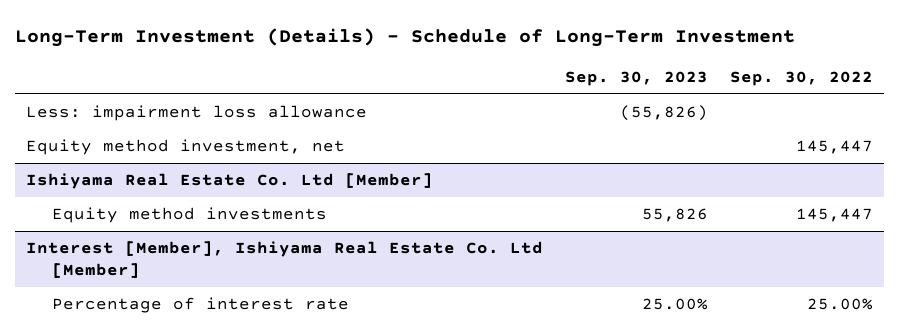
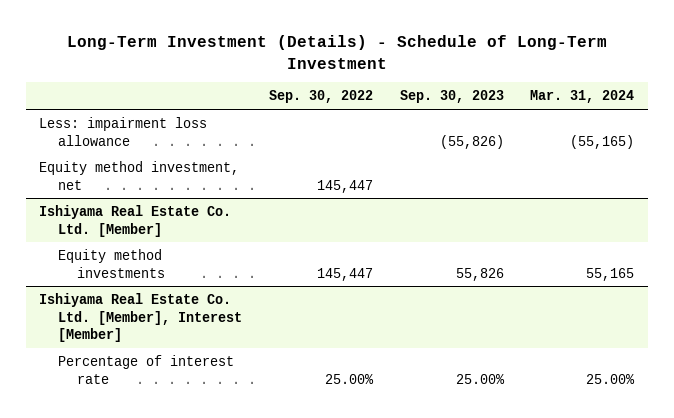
none -> [530,90,635,104] Mar. 31, 2024
[25,173,433,190] Ishiyama Real Estate Co. Ltd [Member] -> [39,204,232,237] Ishiyama Real Estate Co. Ltd. [Member]
[25,241,543,278] Interest [Member], Ishiyama Real Estate Co. Ltd [Member] -> [39,292,243,343] Ishiyama Real Estate Co. Ltd. [Member], Interest [Member]

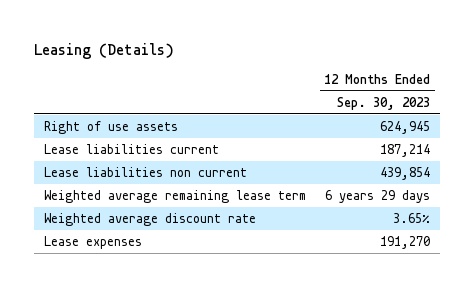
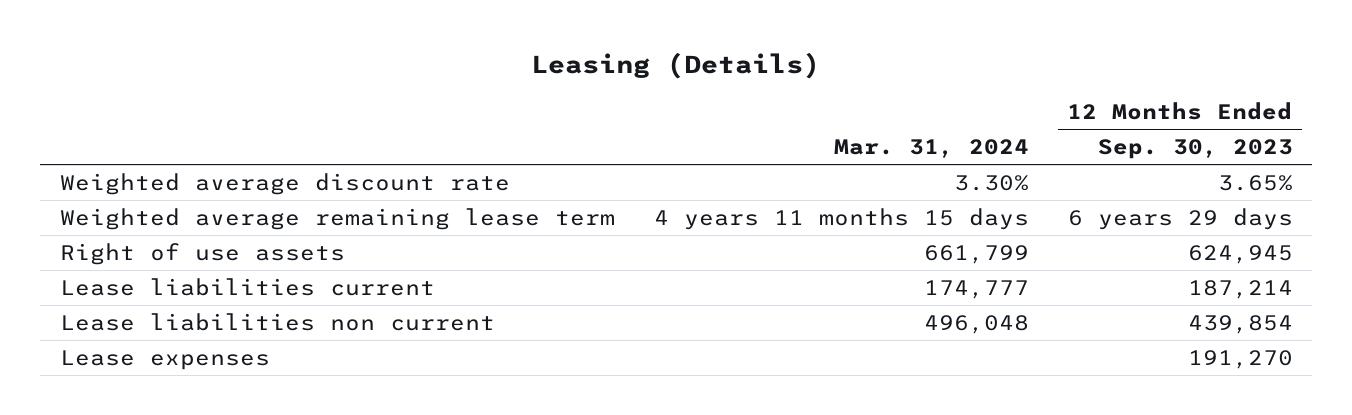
none -> [833,139,1029,159] Mar. 31, 2024
[43,213,256,227] Weighted average discount rate -> [59,172,510,195] Weighted average discount rate
[43,190,306,204] Weighted average remaining lease term -> [59,207,615,230] Weighted average remaining lease term

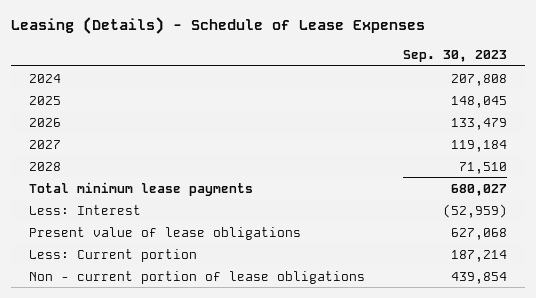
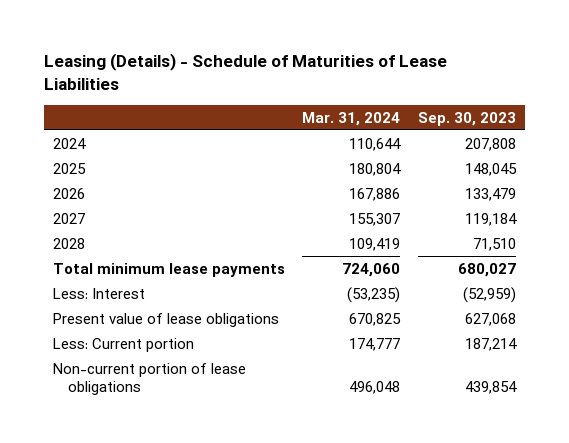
[10,17,425,35] Leasing (Details) - Schedule of Lease Expenses -> [44,53,448,91] Leasing (Details) - Schedule of Maturities of Lease Liabilities
none -> [302,111,401,126] Mar. 31, 2024
[29,270,366,284] Non - current portion of lease obligations -> [53,362,247,395] Non-current portion of lease obligations

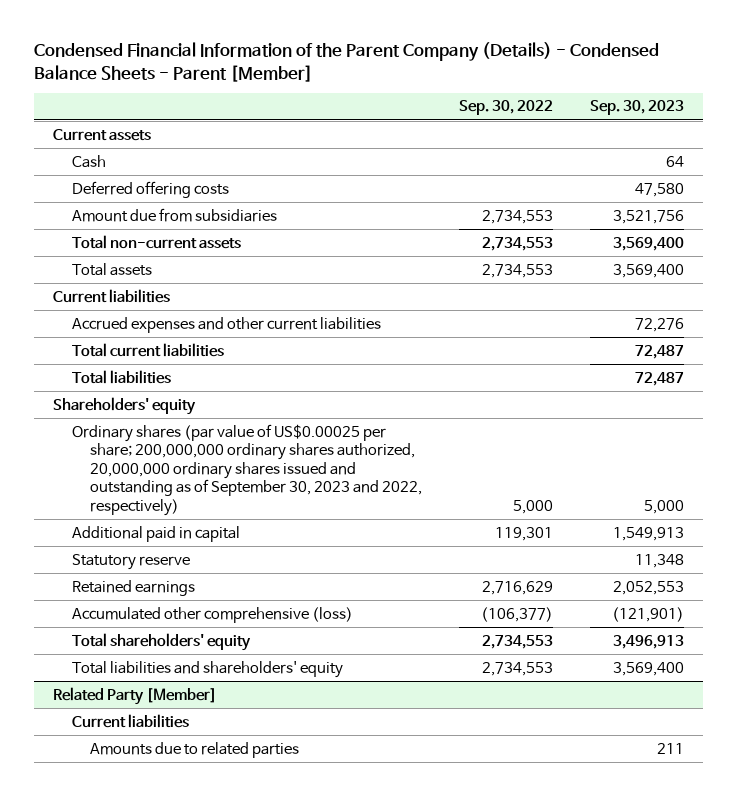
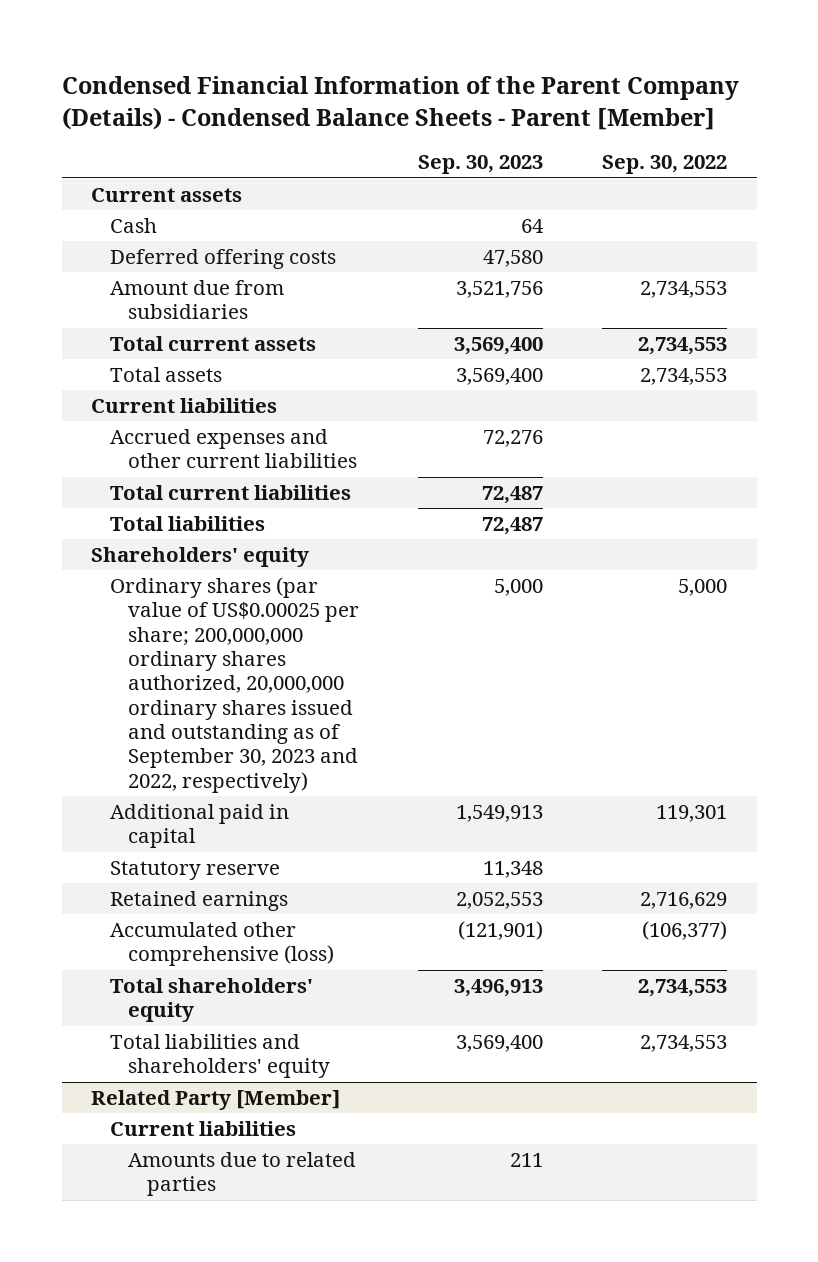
[71,234,241,249] Total non-current assets -> [109,336,316,352] Total current assets

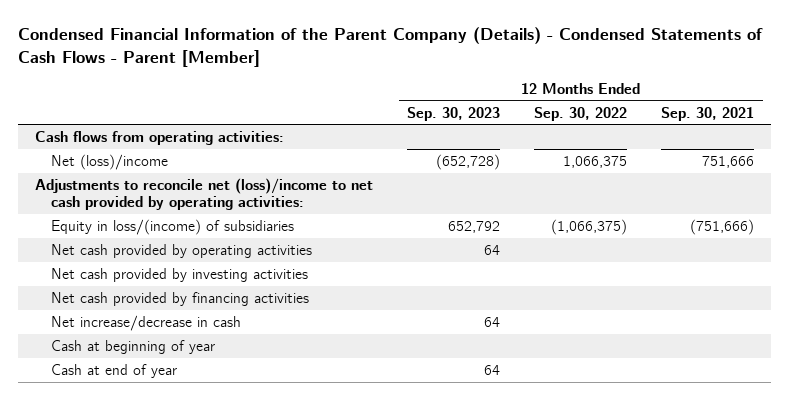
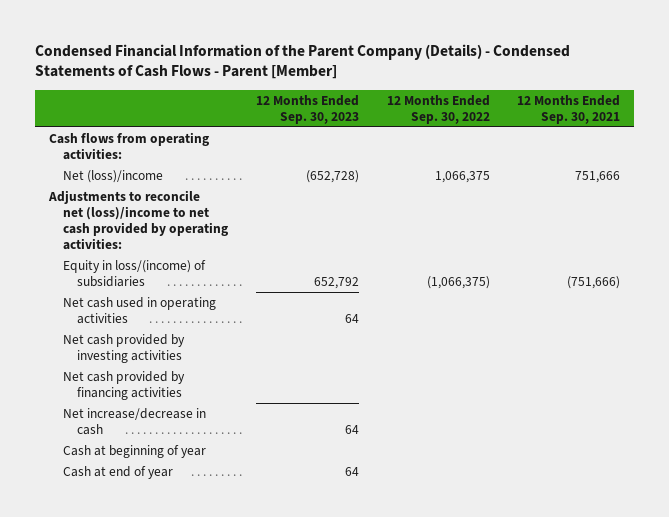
[51,243,313,258] Net cash provided by operating activities -> [62,296,216,324] Net cash used in operating activities

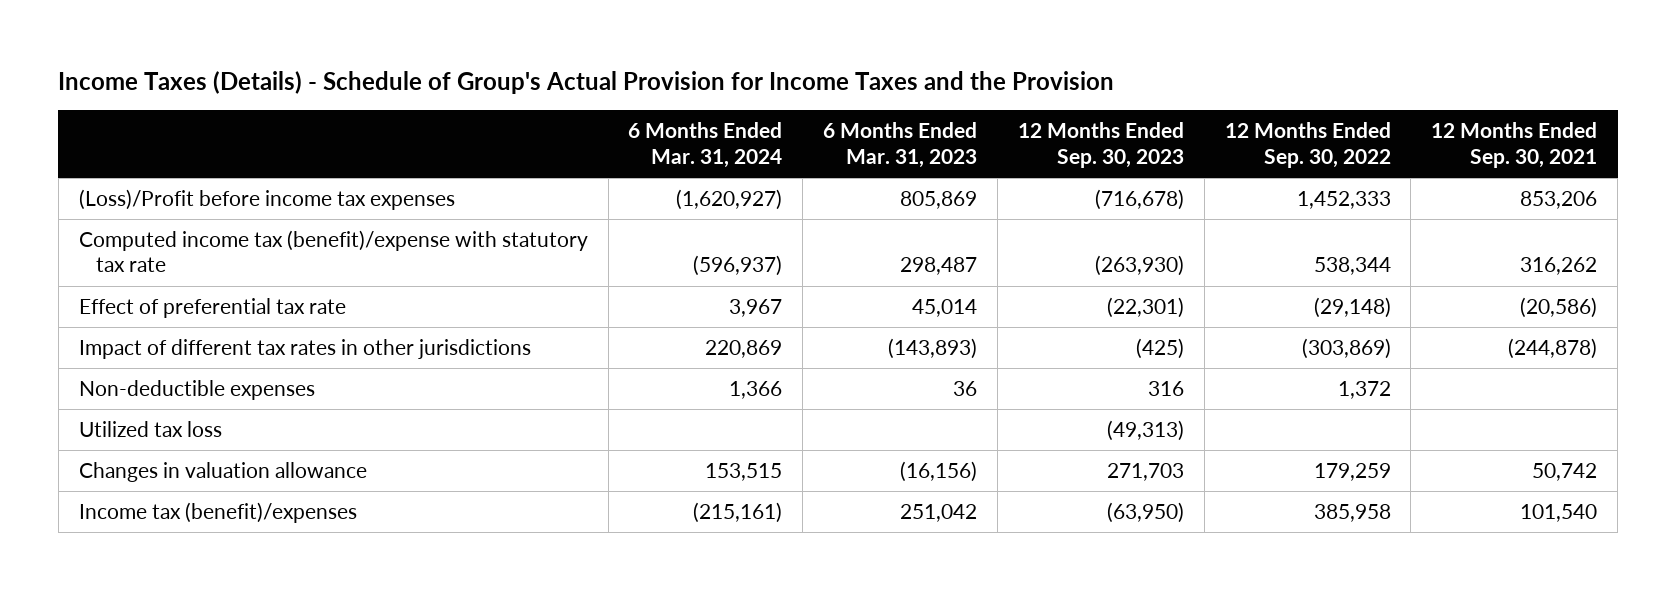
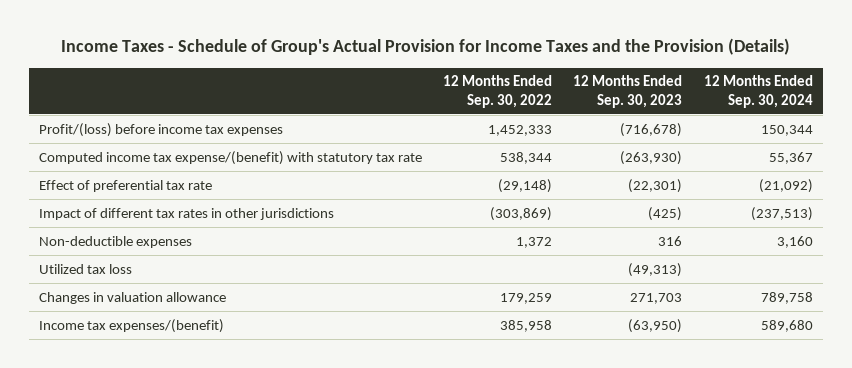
[58,71,1115,95] Income Taxes (Details) - Schedule of Group's Actual Provision for Income Taxes and the Provision -> [60,38,790,56] Income Taxes - Schedule of Group's Actual Provision for Income Taxes and the Provision (Details)
[628,122,783,168] 6 Months Ended Mar. 31, 2024 -> none
[823,122,978,168] 6 Months Ended Mar. 31, 2023 -> none
[1431,122,1598,168] 12 Months Ended Sep. 30, 2021 -> none
none -> [703,75,813,108] 12 Months Ended Sep. 30, 2024
[78,188,455,210] (Loss)/Profit before income tax expenses -> [39,122,284,137] Profit/(loss) before income tax expenses
[78,229,588,273] Computed income tax (benefit)/expense with statutory tax rate -> [39,150,423,165] Computed income tax expense/(benefit) with statutory tax rate
[78,501,357,523] Income tax (benefit)/expenses -> [39,318,225,333] Income tax expenses/(benefit)

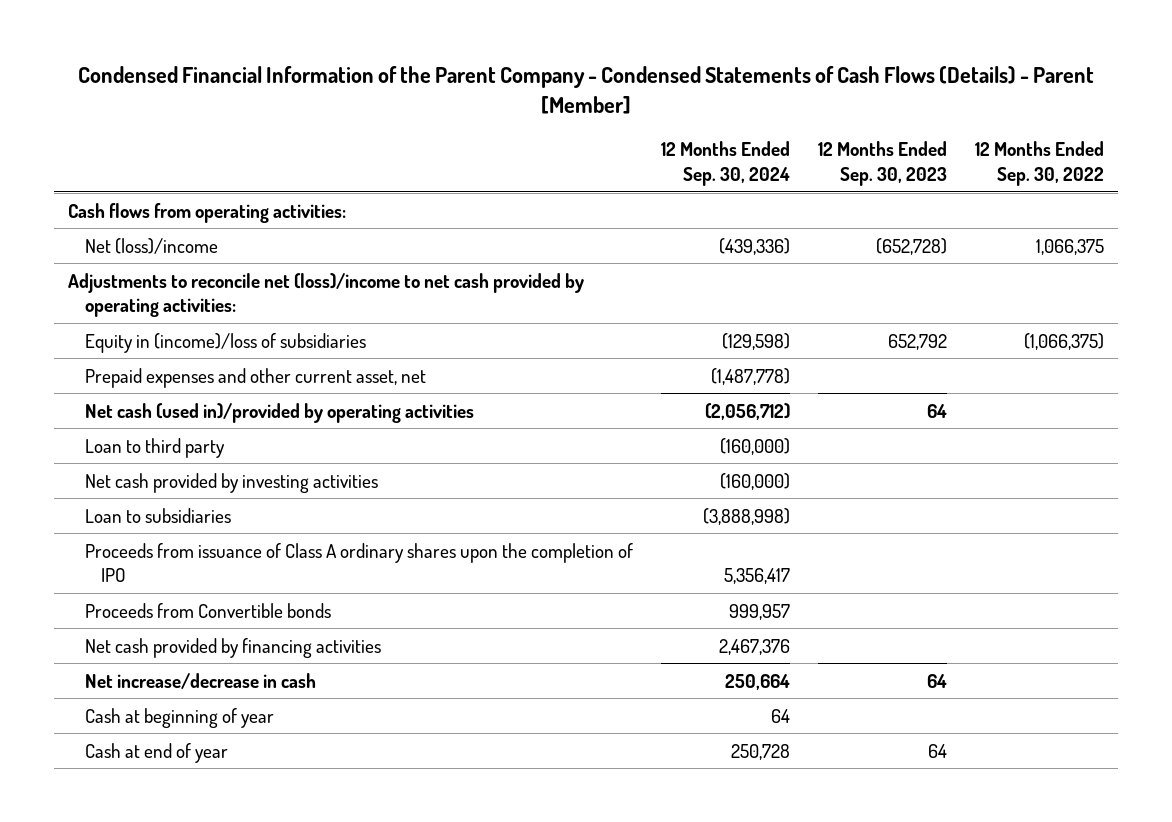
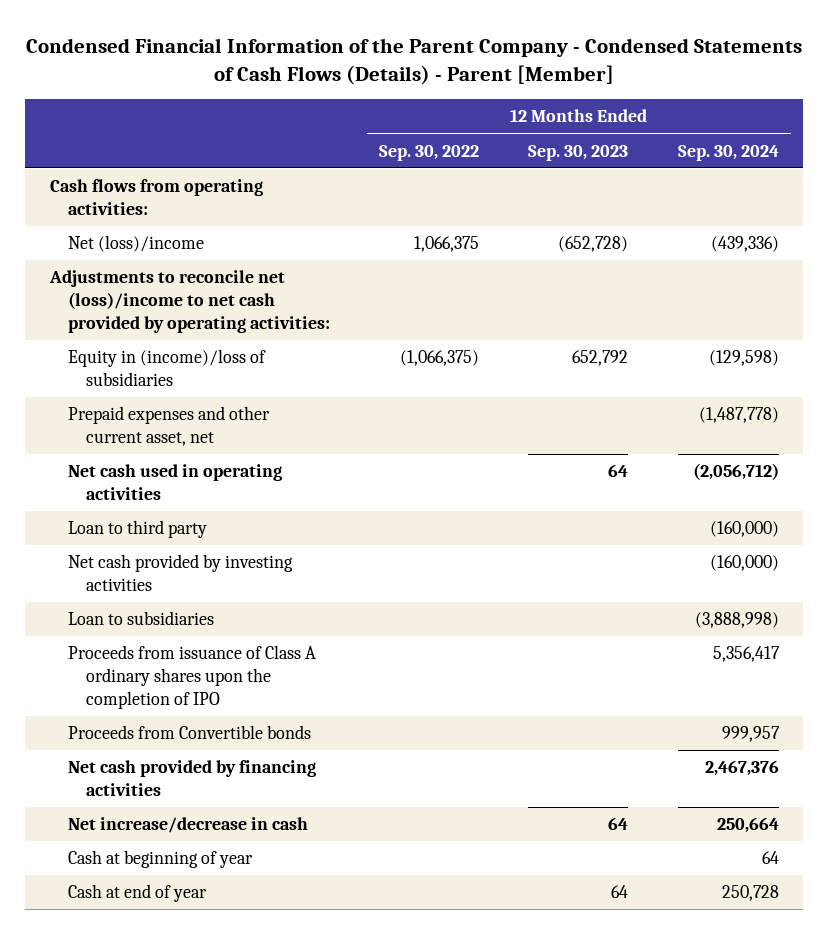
[84,402,474,423] Net cash (used in)/provided by operating activities -> [67,464,282,501] Net cash used in operating activities

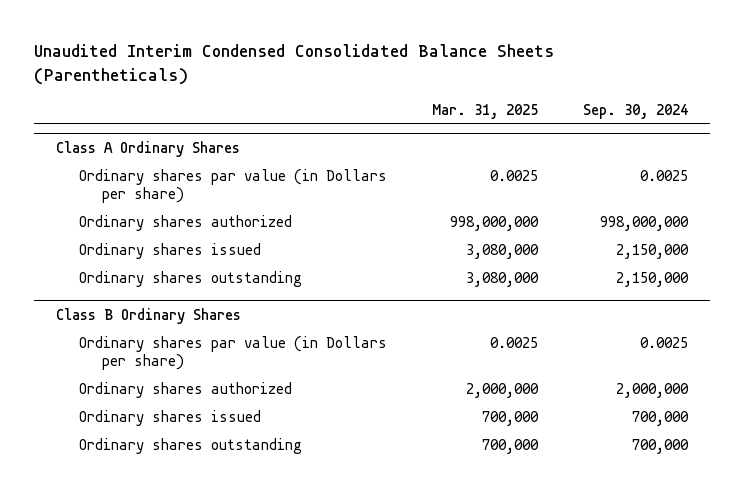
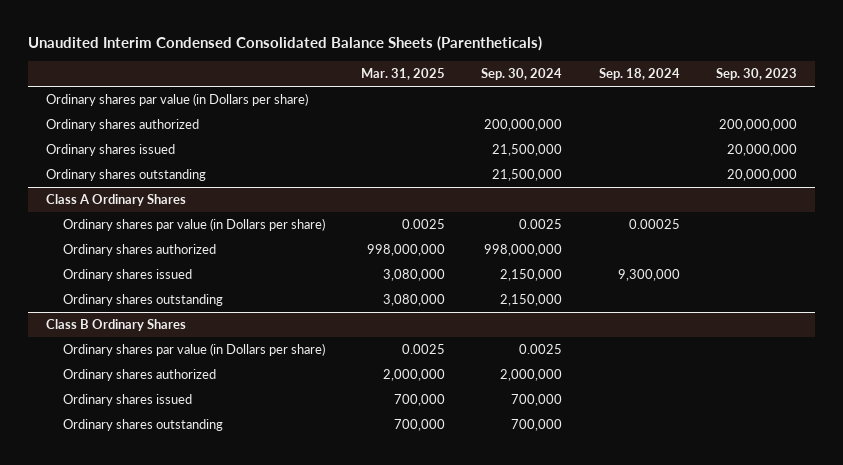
none -> [598,68,680,81] Sep. 18, 2024
none -> [715,68,797,81] Sep. 30, 2023
none -> [46,93,309,107] Ordinary shares par value (in Dollars per share)
none -> [46,119,200,132] Ordinary shares authorized
none -> [46,144,176,157] Ordinary shares issued
none -> [46,169,207,182] Ordinary shares outstanding

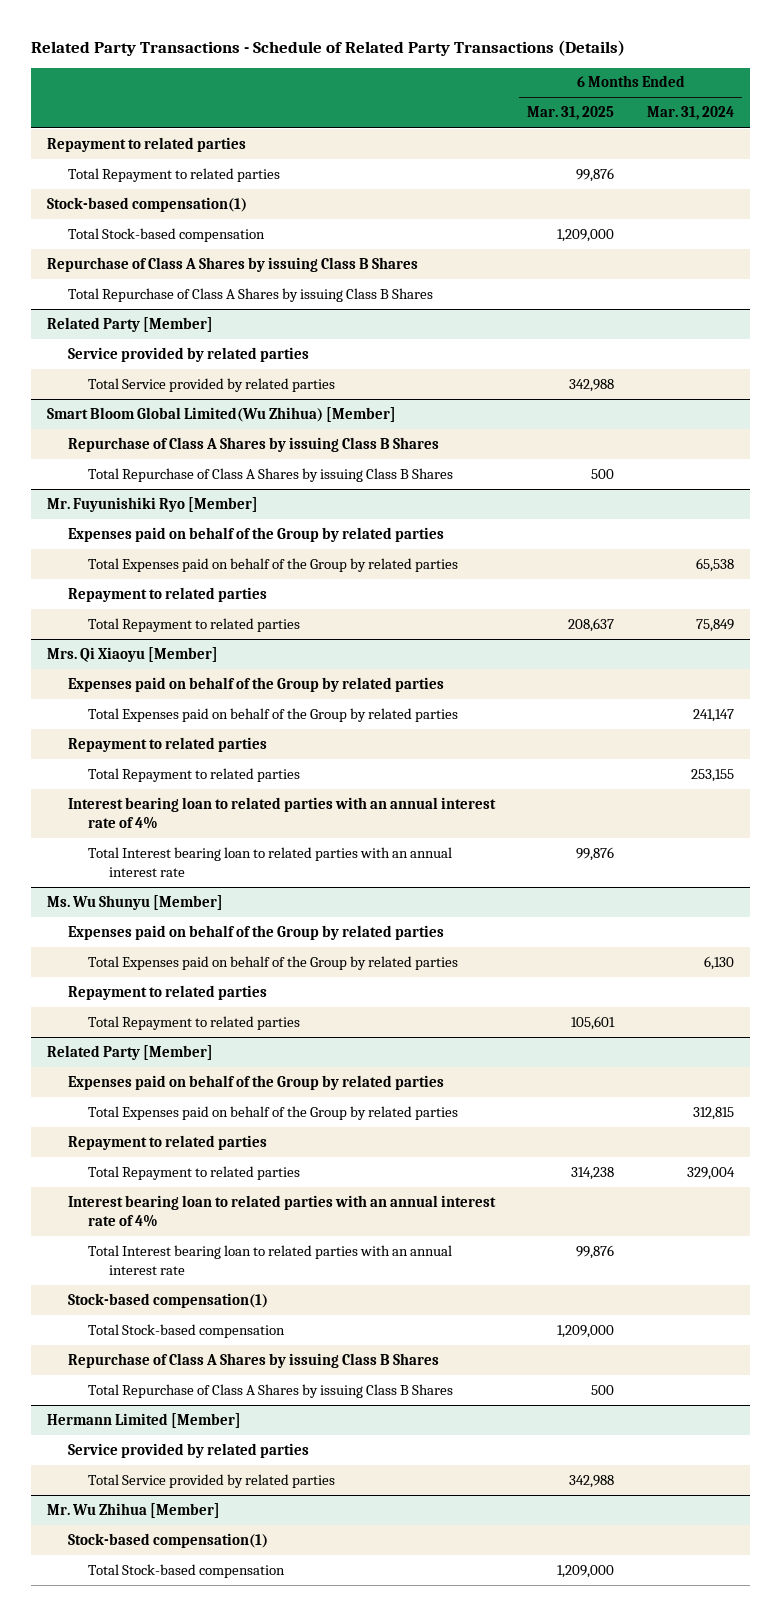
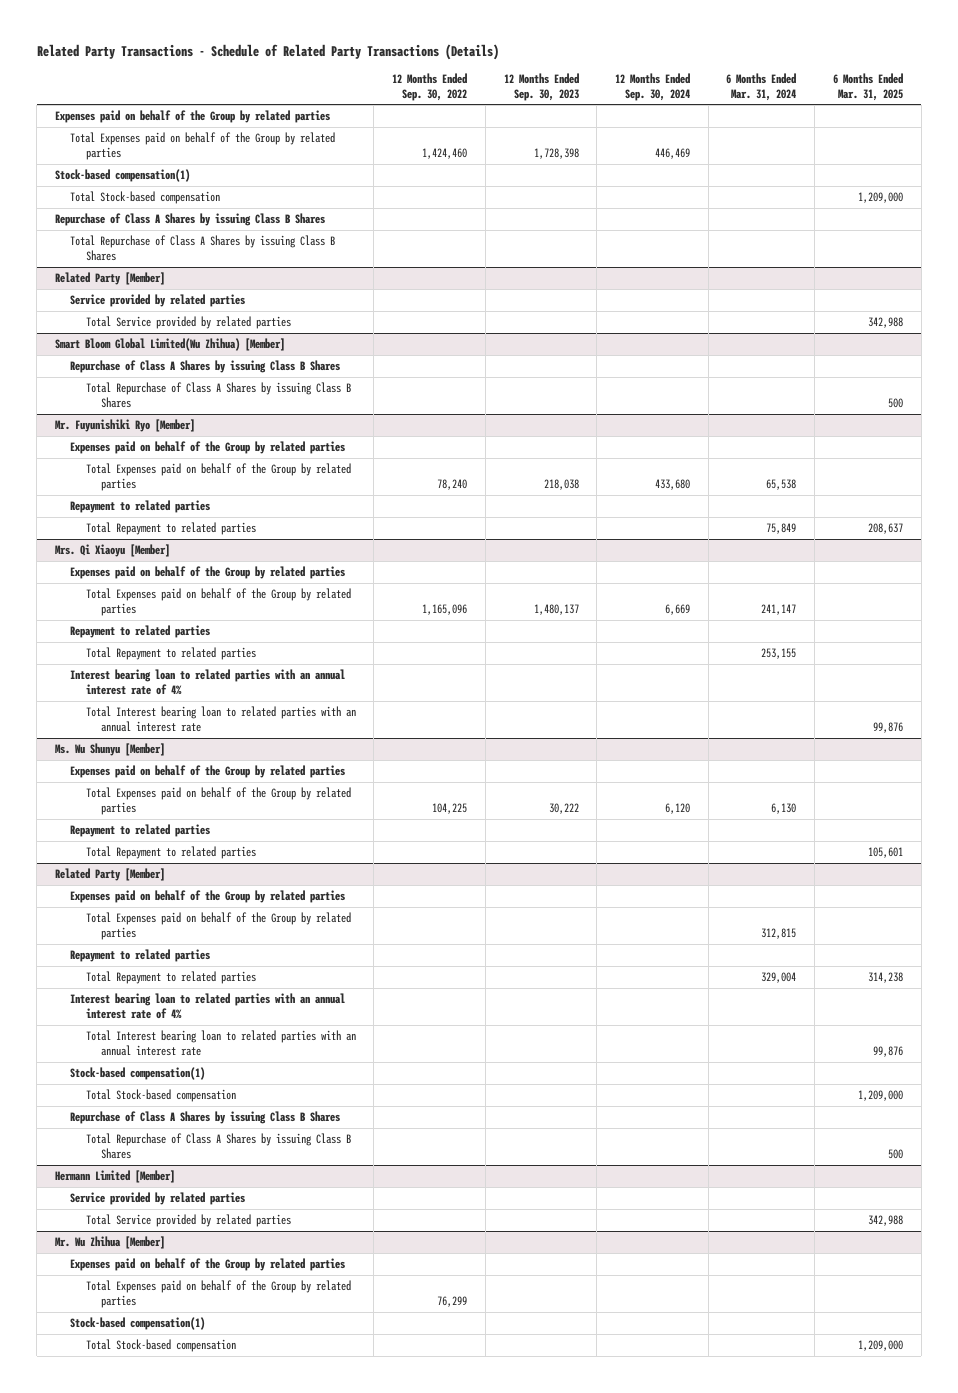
none -> [392,73,468,101] 12 Months Ended Sep. 30, 2022
none -> [503,73,579,101] 12 Months Ended Sep. 30, 2023
none -> [614,73,690,101] 12 Months Ended Sep. 30, 2024
[47,136,247,152] Repayment to related parties -> none
[67,167,280,182] Total Repayment to related parties -> none
none -> [54,110,330,124] Expenses paid on behalf of the Group by related parties
none -> [70,132,336,160] Total Expenses paid on behalf of the Group by related parties
none -> [70,1258,346,1272] Expenses paid on behalf of the Group by related parties
none -> [85,1280,351,1308] Total Expenses paid on behalf of the Group by related parties

